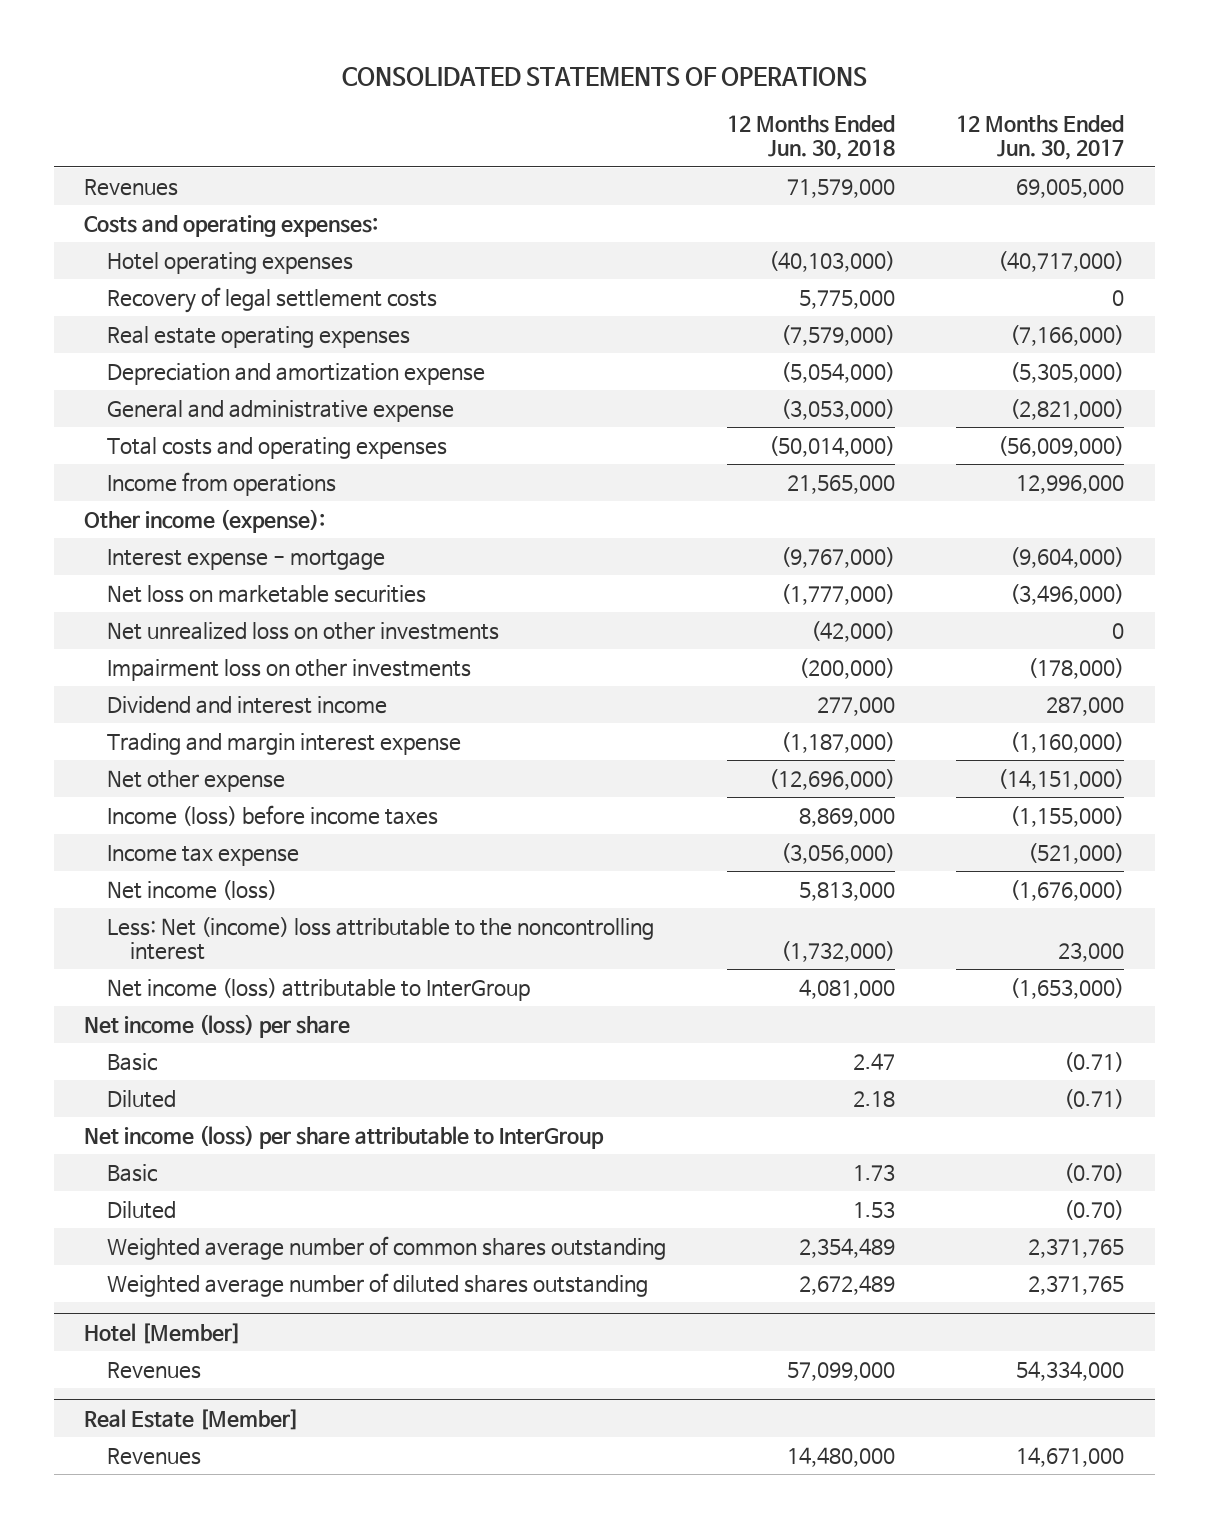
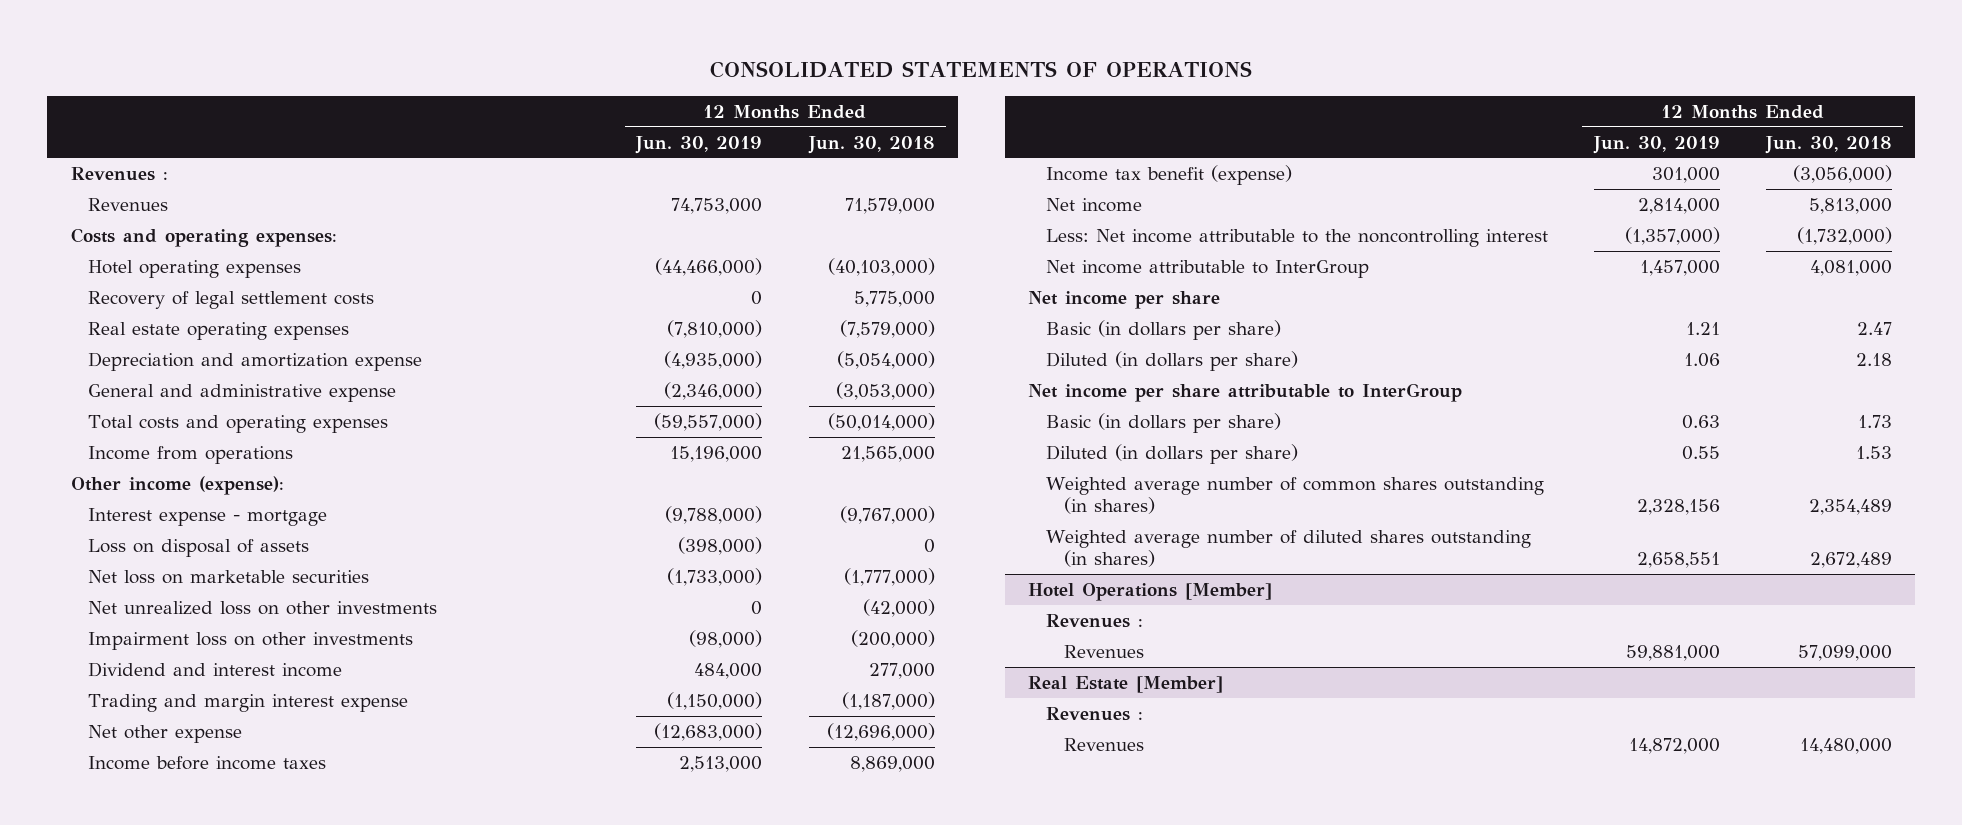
[956,115,1125,161] 12 Months Ended Jun. 30, 2017 -> none
none -> [635,135,763,154] Jun. 30, 2019
none -> [70,166,168,181] Revenues :
none -> [88,538,310,557] Loss on disposal of assets
[107,804,439,826] Income (loss) before income taxes -> [88,755,327,770] Income before income taxes
[107,844,300,866] Income tax expense -> [1045,164,1292,185] Income tax benefit (expense)
[107,879,278,900] Net income (loss) -> [1045,197,1142,212] Net income
[107,916,655,960] Less: Net (income) loss attributable to the noncontrolling interest -> [1045,228,1548,247] Less: Net income attributable to the noncontrolling interest
[107,977,531,1001] Net income (loss) attributable to InterGroup -> [1045,259,1369,278] Net income attributable to InterGroup
[84,1013,351,1038] Net income (loss) per share -> [1027,290,1220,309] Net income per share
[107,1052,158,1071] Basic -> [1045,319,1281,340] Basic (in dollars per share)
[107,1089,177,1108] Diluted -> [1045,350,1298,371] Diluted (in dollars per share)
[84,1124,605,1149] Net income (loss) per share attributable to InterGroup -> [1027,382,1462,402] Net income per share attributable to InterGroup
[107,1163,158,1182] Basic -> [1045,412,1281,433] Basic (in dollars per share)
[107,1200,177,1219] Diluted -> [1045,443,1298,464] Diluted (in dollars per share)
[107,1235,667,1260] Weighted average number of common shares outstanding -> [1045,476,1544,515] Weighted average number of common shares outstanding (in shares)
[107,1272,649,1297] Weighted average number of diluted shares outstanding -> [1045,529,1531,568] Weighted average number of diluted shares outstanding (in shares)
[84,1322,242,1344] Hotel [Member] -> [1027,582,1272,601] Hotel Operations [Member]
none -> [1045,613,1143,628] Revenues :
none -> [1045,706,1143,721] Revenues :

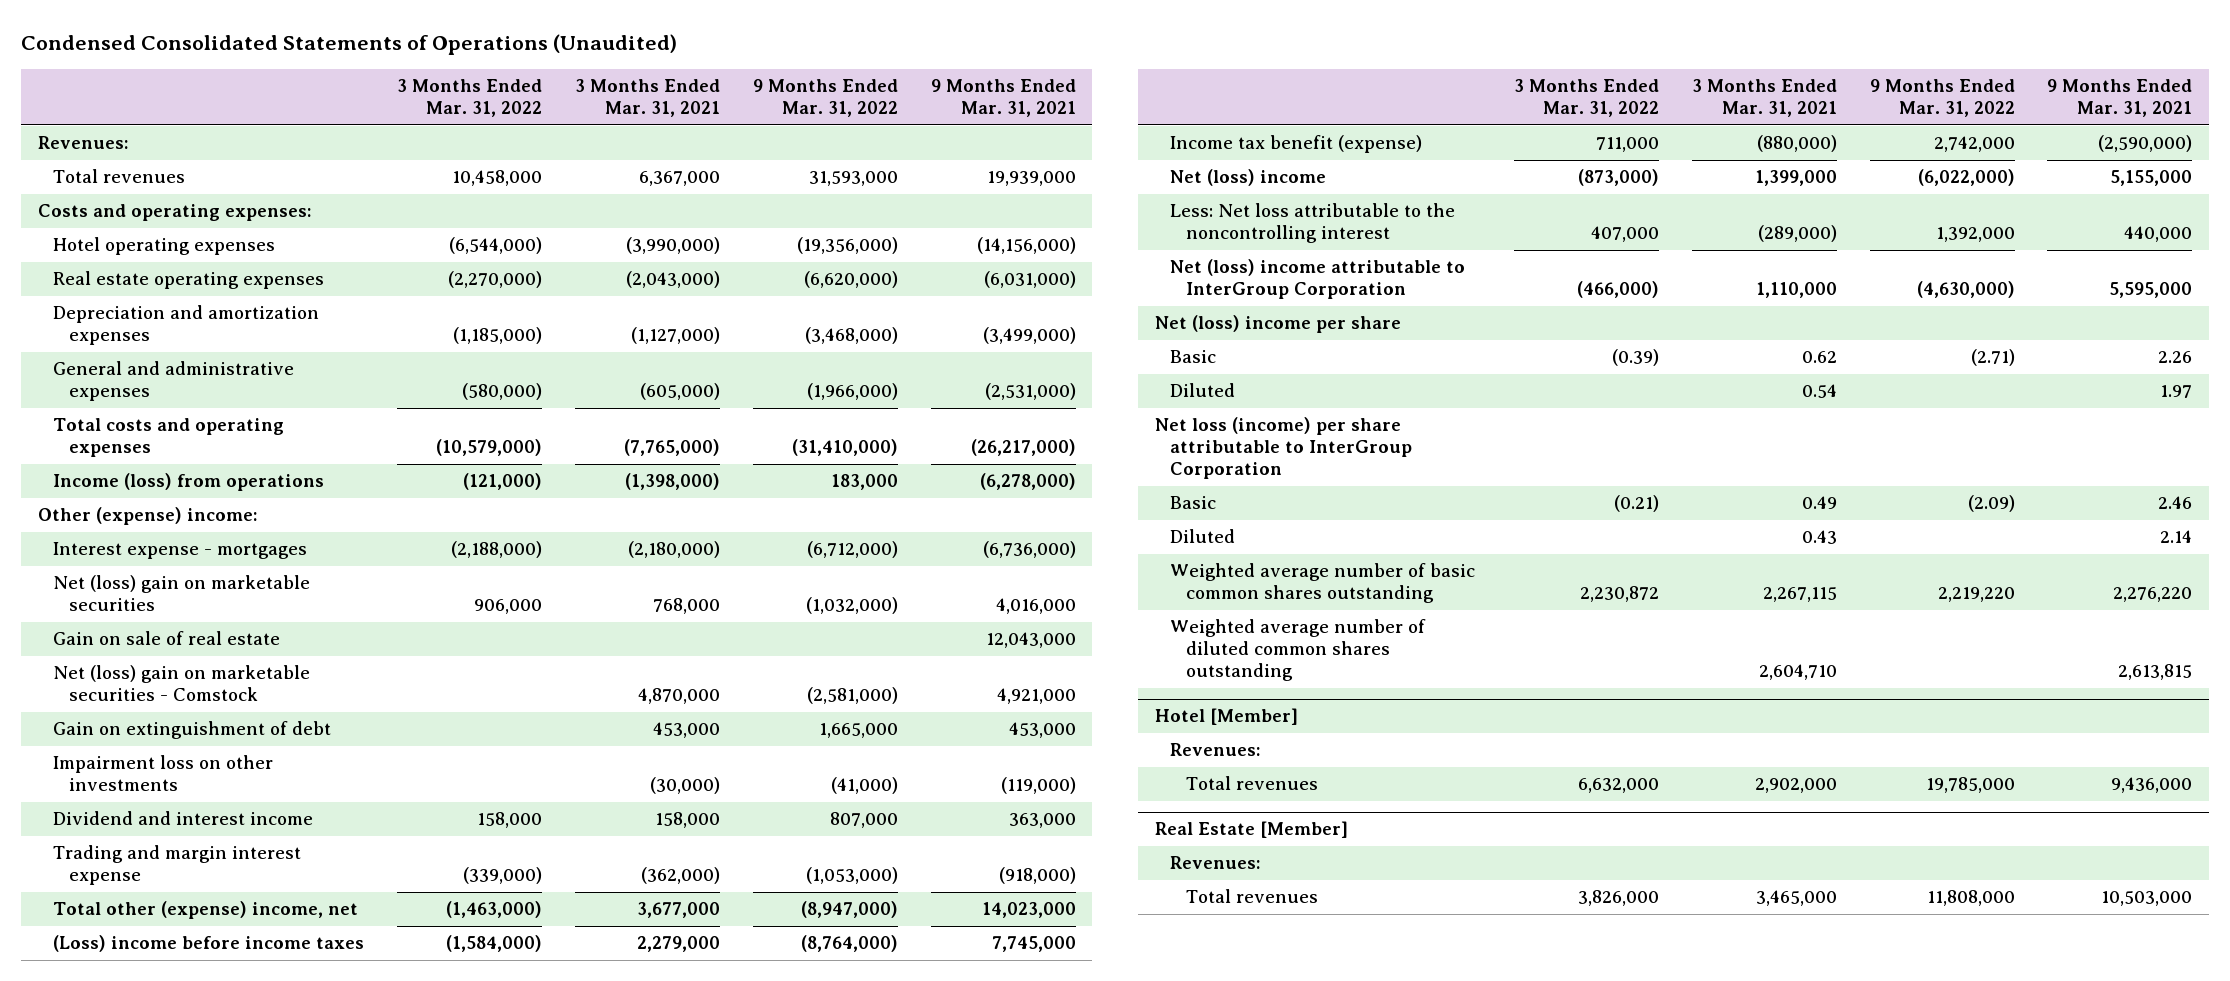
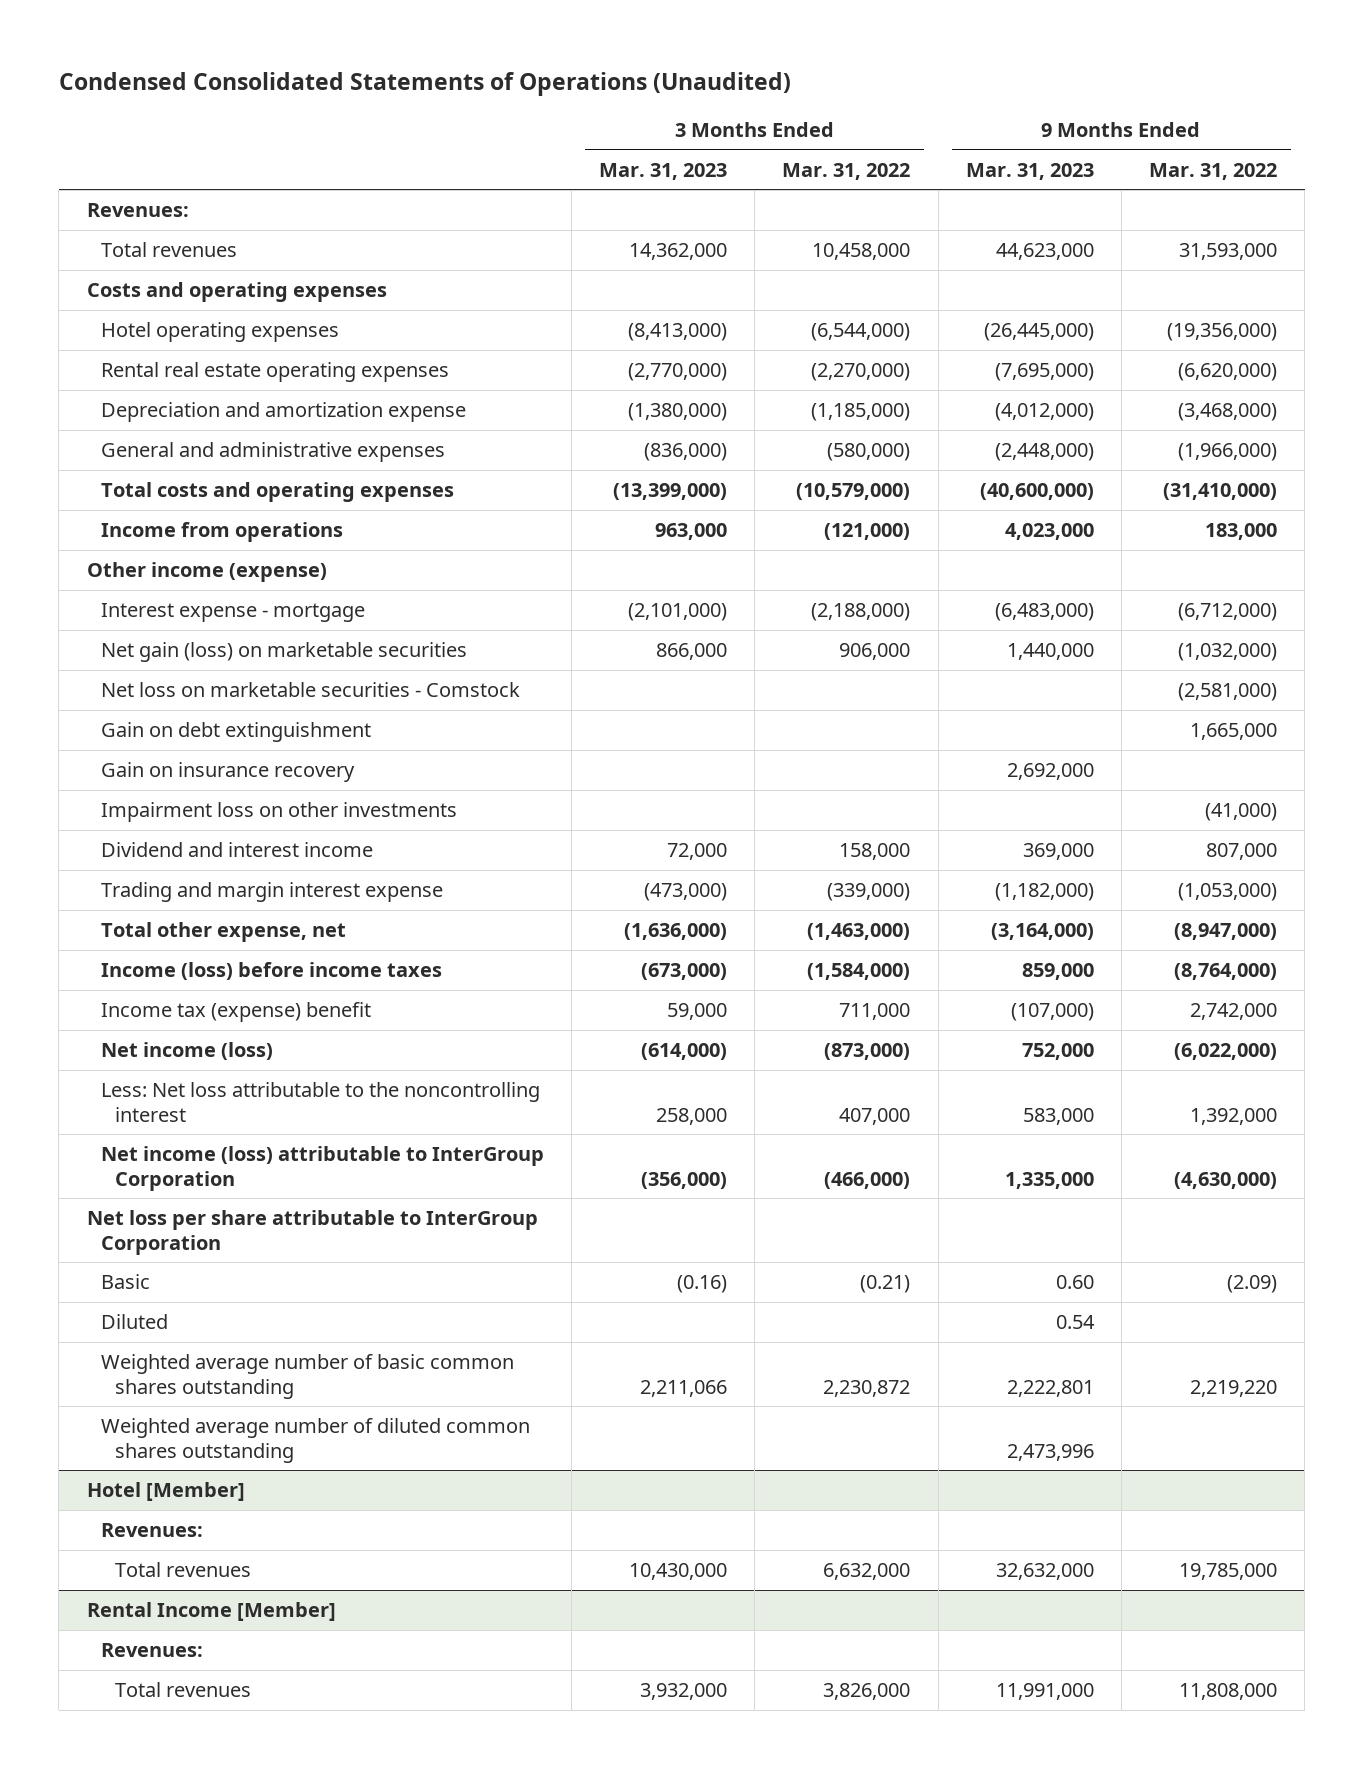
[574,79,720,118] 3 Months Ended Mar. 31, 2021 -> none
[930,79,1076,118] 9 Months Ended Mar. 31, 2021 -> none
none -> [599,162,728,180] Mar. 31, 2023
none -> [965,162,1094,180] Mar. 31, 2023
[37,204,312,222] Costs and operating expenses: -> [86,281,387,302] Costs and operating expenses
[53,271,325,290] Real estate operating expenses -> [100,361,449,382] Rental real estate operating expenses
[53,305,320,346] Depreciation and amortization expenses -> [100,401,466,422] Depreciation and amortization expense
[53,631,281,646] Gain on sale of real estate -> none
[53,473,325,492] Income (loss) from operations -> [100,521,343,542] Income from operations
[37,507,258,526] Other (expense) income: -> [86,561,327,582] Other income (expense)
[53,542,308,560] Interest expense - mortgages -> [100,602,365,622] Interest expense - mortgage
[53,575,311,612] Net (loss) gain on marketable securities -> [100,641,467,662] Net gain (loss) on marketable securities
[53,665,311,702] Net (loss) gain on marketable securities - Comstock -> [100,681,520,697] Net loss on marketable securities - Comstock
[53,721,332,740] Gain on extinguishment of debt -> [100,721,371,742] Gain on debt extinguishment
none -> [100,761,355,782] Gain on insurance recovery
[53,901,359,920] Total other (expense) income, net -> [100,921,346,942] Total other expense, net
[53,935,365,953] (Loss) income before income taxes -> [100,961,442,980] Income (loss) before income taxes
[1170,135,1423,154] Income tax benefit (expense) -> [100,1001,371,1022] Income tax (expense) benefit
[1170,169,1327,187] Net (loss) income -> [100,1041,273,1060] Net income (loss)
[1154,315,1401,334] Net (loss) income per share -> none
[1170,350,1217,364] Basic -> none
[1170,383,1236,398] Diluted -> none
[1170,259,1466,300] Net (loss) income attributable to InterGroup Corporation -> [100,1145,544,1191] Net income (loss) attributable to InterGroup Corporation
[1154,417,1413,480] Net loss (income) per share attributable to InterGroup Corporation -> [86,1209,538,1255] Net loss per share attributable to InterGroup Corporation
[1154,821,1348,839] Real Estate [Member] -> none
none -> [86,1601,336,1621] Rental Income [Member]

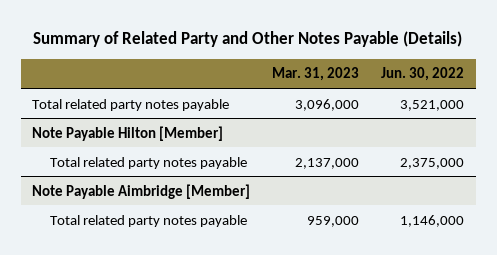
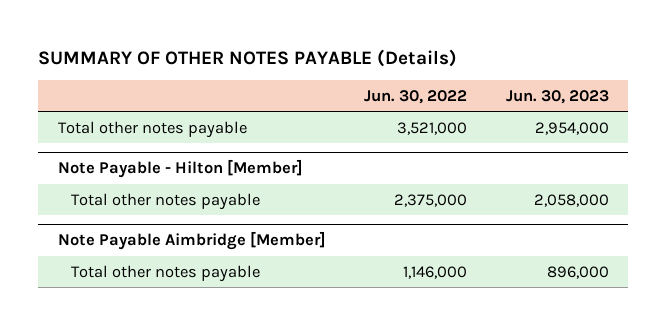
[33,30,463,47] Summary of Related Party and Other Notes Payable (Details) -> [38,48,458,67] SUMMARY OF OTHER NOTES PAYABLE (Details)
[272,67,360,82] Mar. 31, 2023 -> none
none -> [506,89,610,104] Jun. 30, 2023
[32,98,230,111] Total related party notes payable -> [57,120,247,138] Total other notes payable
[32,125,224,141] Note Payable Hilton [Member] -> [57,159,303,179] Note Payable - Hilton [Member]
[49,156,247,169] Total related party notes payable -> [70,192,260,210] Total other notes payable
[49,214,247,227] Total related party notes payable -> [70,264,260,282] Total other notes payable

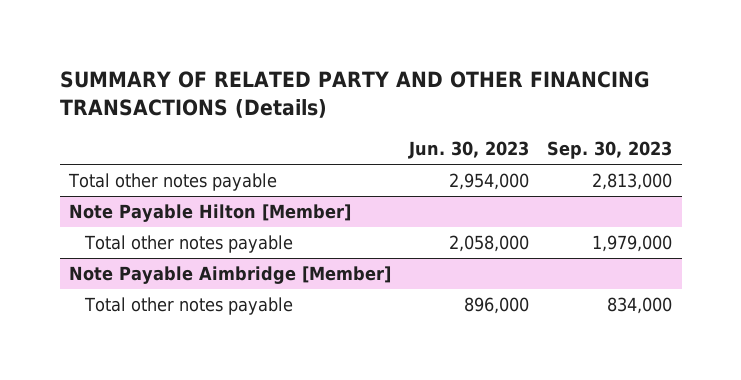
[38,48,458,67] SUMMARY OF OTHER NOTES PAYABLE (Details) -> [59,71,650,119] SUMMARY OF RELATED PARTY AND OTHER FINANCING TRANSACTIONS (Details)
[364,89,468,104] Jun. 30, 2022 -> none
none -> [547,141,673,160] Sep. 30, 2023
[57,159,303,179] Note Payable - Hilton [Member] -> [68,204,351,223] Note Payable Hilton [Member]

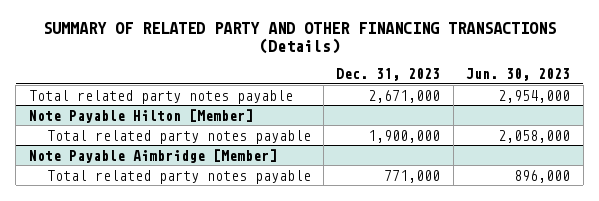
[547,141,673,160] Sep. 30, 2023 -> none
none -> [336,68,441,82] Dec. 31, 2023
[67,173,277,192] Total other notes payable -> [28,89,293,104] Total related party notes payable
[83,235,293,254] Total other notes payable -> [46,129,311,144] Total related party notes payable
[83,297,293,316] Total other notes payable -> [46,169,311,184] Total related party notes payable

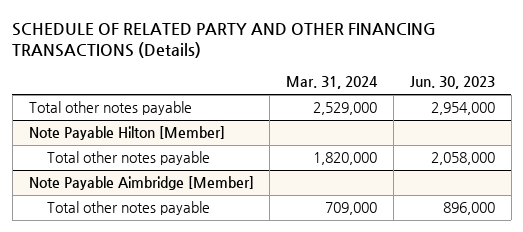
[42,21,556,54] SUMMARY OF RELATED PARTY AND OTHER FINANCING TRANSACTIONS (Details) -> [12,22,437,59] SCHEDULE OF RELATED PARTY AND OTHER FINANCING TRANSACTIONS (Details)
[336,68,441,82] Dec. 31, 2023 -> none
none -> [286,76,379,90] Mar. 31, 2024
[28,89,293,104] Total related party notes payable -> [28,101,192,116] Total other notes payable
[46,129,311,144] Total related party notes payable -> [47,151,211,166] Total other notes payable
[46,169,311,184] Total related party notes payable -> [47,201,211,216] Total other notes payable

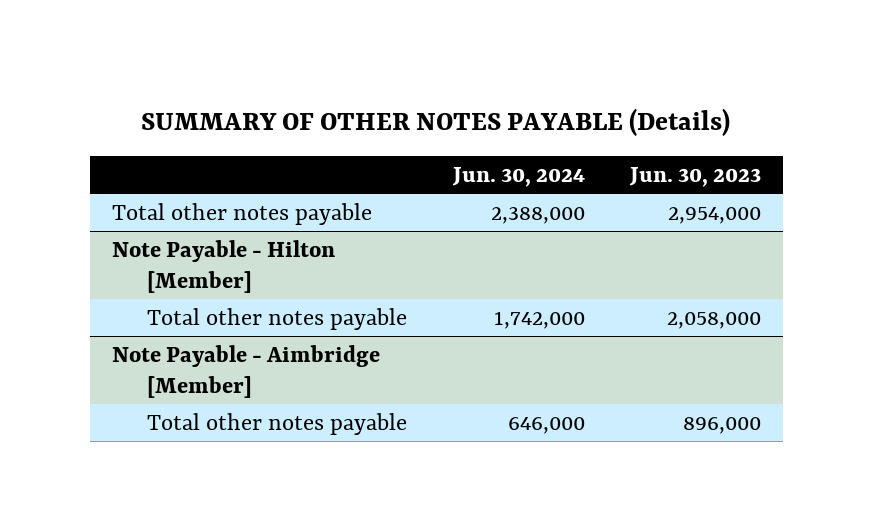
[12,22,437,59] SCHEDULE OF RELATED PARTY AND OTHER FINANCING TRANSACTIONS (Details) -> [141,107,731,136] SUMMARY OF OTHER NOTES PAYABLE (Details)
[286,76,379,90] Mar. 31, 2024 -> none
none -> [451,166,585,187] Jun. 30, 2024
[28,126,225,141] Note Payable Hilton [Member] -> [112,239,336,293] Note Payable - Hilton [Member]
[28,176,254,191] Note Payable Aimbridge [Member] -> [112,344,381,398] Note Payable - Aimbridge [Member]

